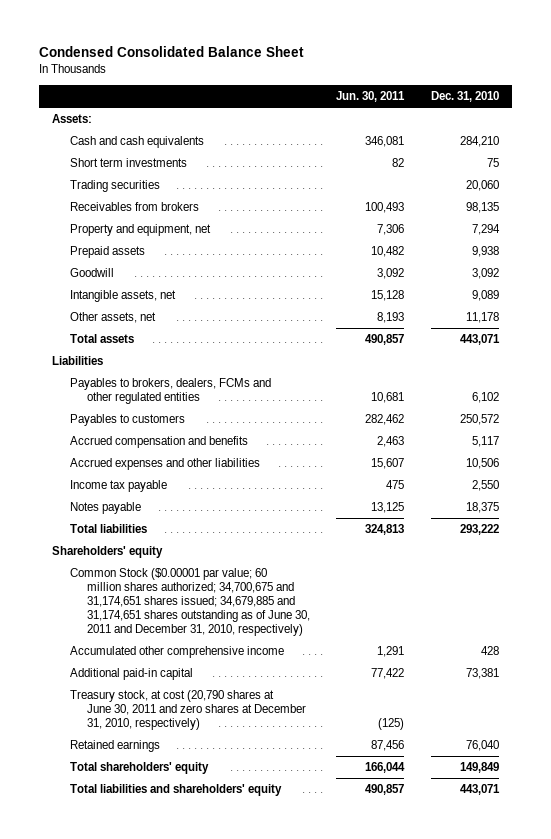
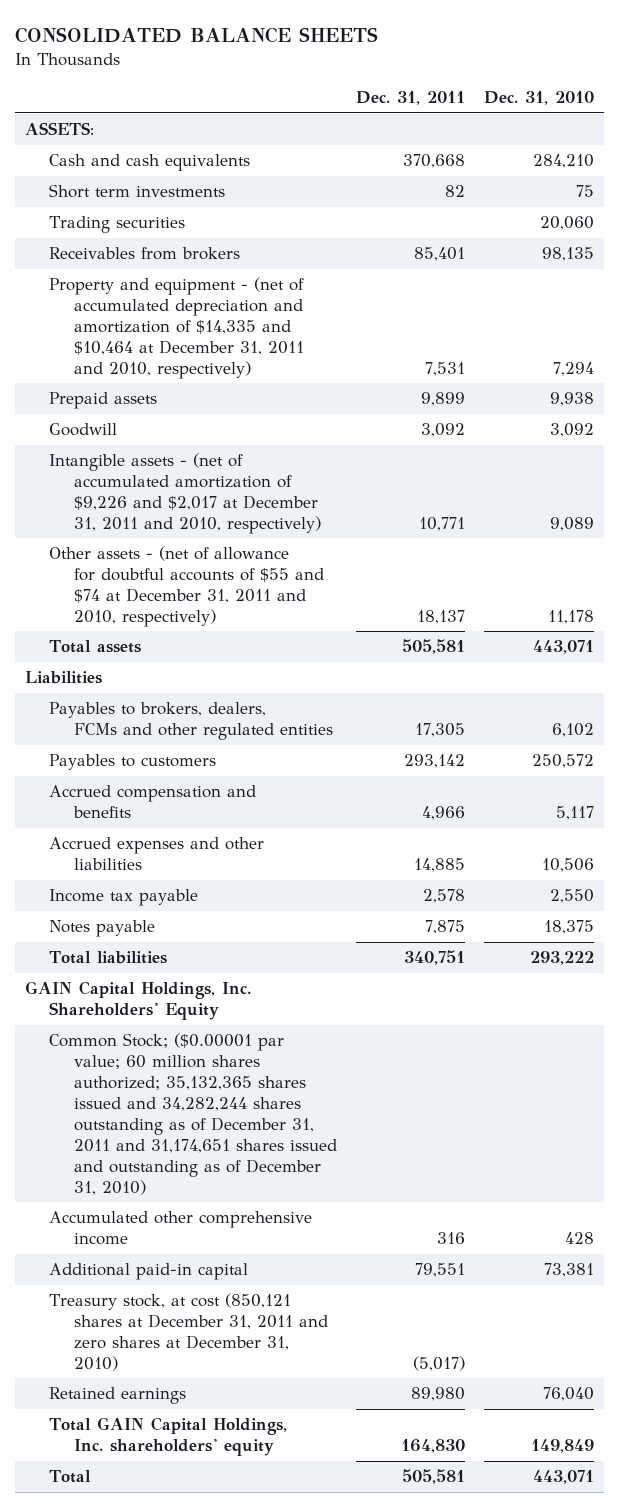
[39,46,305,58] Condensed Consolidated Balance Sheet -> [15,26,379,43] CONSOLIDATED BALANCE SHEETS
[336,91,406,103] Jun. 30, 2011 -> none
none -> [356,91,466,106] Dec. 31, 2011
[52,114,93,124] Assets: -> [24,122,94,136] ASSETS:
[69,224,211,237] Property and equipment, net -> [49,277,305,379] Property and equipment - (net of accumulated depreciation and amortization of $14,335 and $10,464 at December 31, 2011 and 2010, respectively)
[69,290,176,303] Intangible assets, net -> [49,453,322,534] Intangible assets - (net of accumulated amortization of $9,226 and $2,017 at December 31, 2011 and 2010, respectively)
[69,312,156,324] Other assets, net -> [49,546,325,627] Other assets - (net of allowance for doubtful accounts of $55 and $74 at December 31, 2011 and 2010, respectively)
[52,546,164,559] Shareholders' equity -> [24,981,251,1021] GAIN Capital Holdings, Inc. Shareholders' Equity
[69,568,311,637] Common Stock ($0.00001 par value; 60 million shares authorized; 34,700,675 and 31,174,651 shares issued; 34,679,885 and 31,174,651 shares outstanding as of June 30, 2011 and December 31, 2010, respectively) -> [49,1033,338,1195] Common Stock; ($0.00001 par value; 60 million shares authorized; 35,132,365 shares issued and 34,282,244 shares outstanding as of December 31, 2011 and 31,174,651 shares issued and outstanding as of December 31, 2010)
[69,690,307,731] Treasury stock, at cost (20,790 shares at June 30, 2011 and zero shares at December 31, 2010, respectively) -> [49,1293,329,1371] Treasury stock, at cost (850,121 shares at December 31, 2011 and zero shares at December 31, 2010)
[69,762,209,775] Total shareholders' equity -> [49,1417,288,1457] Total GAIN Capital Holdings, Inc. shareholders' equity
[69,784,282,797] Total liabilities and shareholders' equity -> [49,1470,92,1484] Total

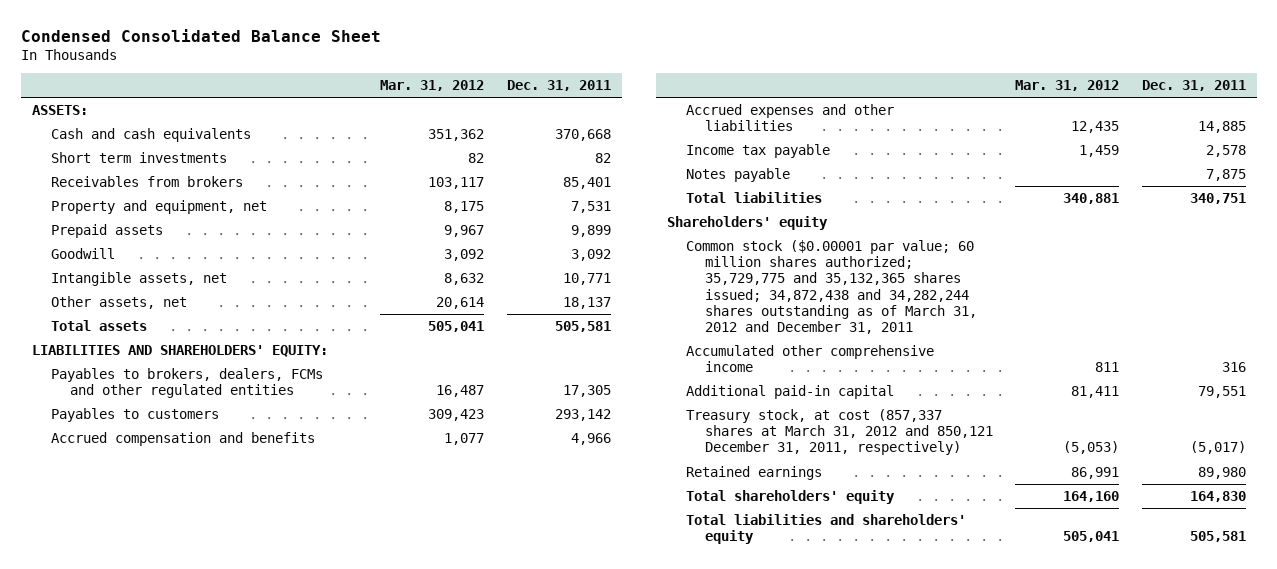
[15,26,379,43] CONSOLIDATED BALANCE SHEETS -> [20,28,381,42] Condensed Consolidated Balance Sheet
[484,91,595,106] Dec. 31, 2010 -> none
none -> [380,80,485,92] Mar. 31, 2012
[49,216,186,234] Trading securities -> none
[49,277,305,379] Property and equipment - (net of accumulated depreciation and amortization of $14,335 and $10,464 at December 31, 2011 and 2010, respectively) -> [50,199,267,214] Property and equipment, net
[49,453,322,534] Intangible assets - (net of accumulated amortization of $9,226 and $2,017 at December 31, 2011 and 2010, respectively) -> [50,271,227,286] Intangible assets, net
[49,546,325,627] Other assets - (net of allowance for doubtful accounts of $55 and $74 at December 31, 2011 and 2010, respectively) -> [50,295,187,309] Other assets, net
[24,671,102,685] Liabilities -> none
none -> [31,344,328,357] LIABILITIES AND SHAREHOLDERS' EQUITY:
[24,981,251,1021] GAIN Capital Holdings, Inc. Shareholders' Equity -> [666,215,828,230] Shareholders' equity
[49,1033,338,1195] Common Stock; ($0.00001 par value; 60 million shares authorized; 35,132,365 shares issued and 34,282,244 shares outstanding as of December 31, 2011 and 31,174,651 shares issued and outstanding as of December 31, 2010) -> [685,239,977,335] Common stock ($0.00001 par value; 60 million shares authorized; 35,729,775 and 35,132,365 shares issued; 34,872,438 and 34,282,244 shares outstanding as of March 31, 2012 and December 31, 2011
[49,1293,329,1371] Treasury stock, at cost (850,121 shares at December 31, 2011 and zero shares at December 31, 2010) -> [685,408,993,456] Treasury stock, at cost (857,337 shares at March 31, 2012 and 850,121 December 31, 2011, respectively)
[49,1417,288,1457] Total GAIN Capital Holdings, Inc. shareholders' equity -> [685,489,895,504] Total shareholders' equity
[49,1470,92,1484] Total -> [685,513,966,545] Total liabilities and shareholders' equity

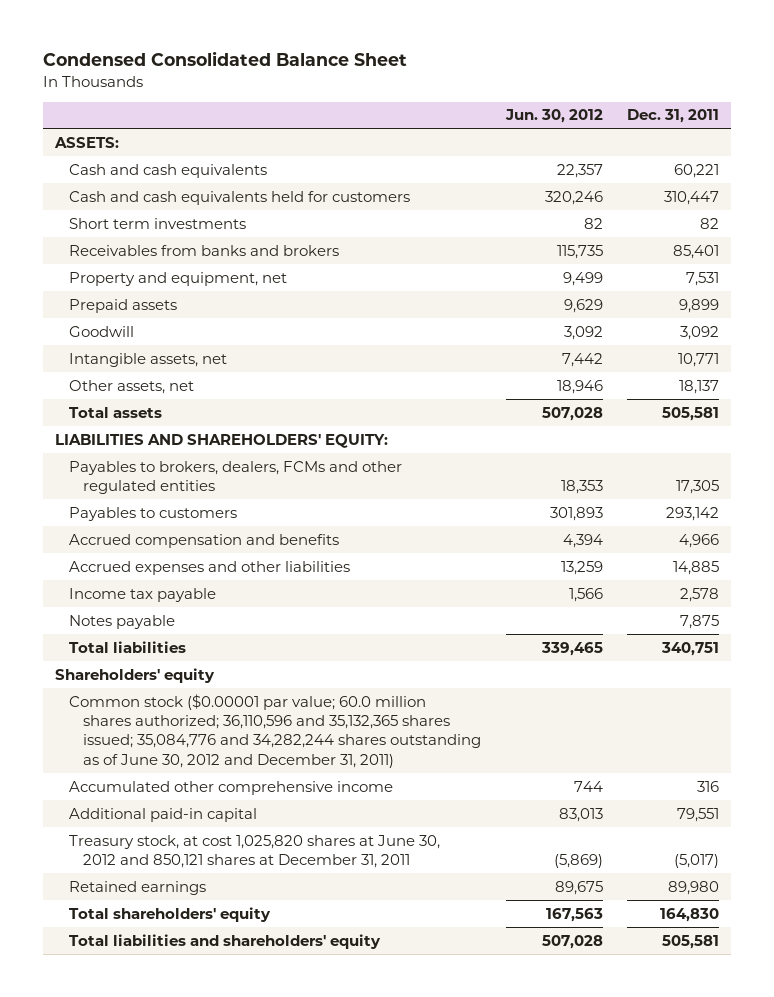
[380,80,485,92] Mar. 31, 2012 -> none
none -> [504,109,603,124] Jun. 30, 2012
[554,128,611,141] 370,668 -> [674,163,720,178] 60,221
none -> [69,190,411,205] Cash and cash equivalents held for customers
[50,175,243,187] Receivables from brokers -> [69,244,340,256] Receivables from banks and brokers
[685,239,977,335] Common stock ($0.00001 par value; 60 million shares authorized; 35,729,775 and 35,132,365 shares issued; 34,872,438 and 34,282,244 shares outstanding as of March 31, 2012 and December 31, 2011 -> [69,693,482,768] Common stock ($0.00001 par value; 60.0 million shares authorized; 36,110,596 and 35,132,365 shares issued; 35,084,776 and 34,282,244 shares outstanding as of June 30, 2012 and December 31, 2011)
[685,408,993,456] Treasury stock, at cost (857,337 shares at March 31, 2012 and 850,121 December 31, 2011, respectively) -> [69,834,441,868] Treasury stock, at cost 1,025,820 shares at June 30, 2012 and 850,121 shares at December 31, 2011

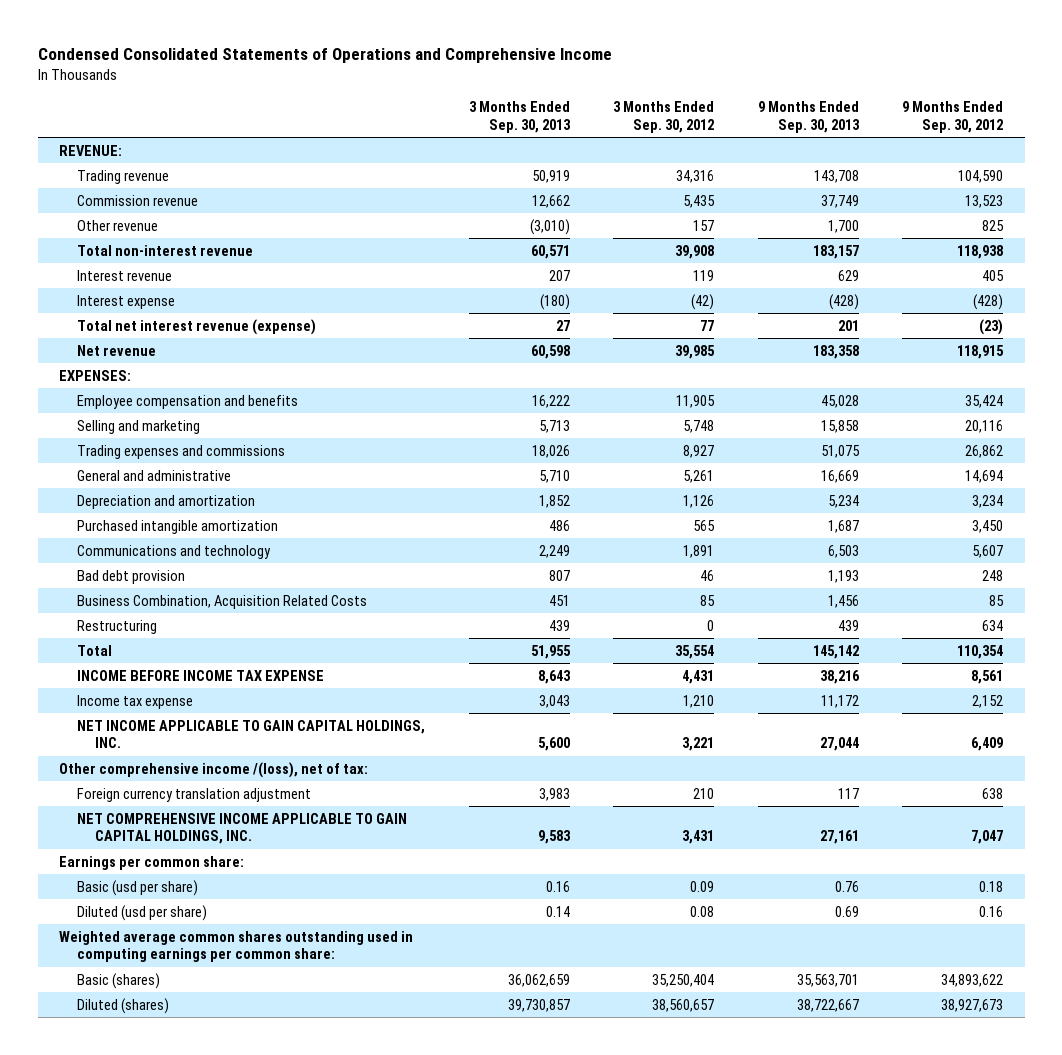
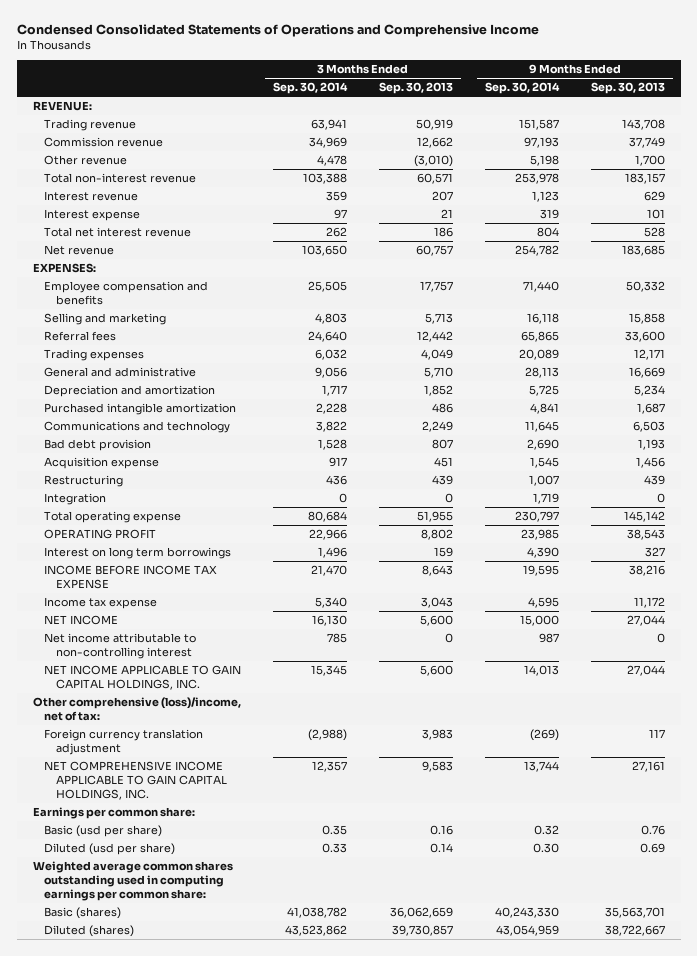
[613,101,715,134] 3 Months Ended Sep. 30, 2012 -> none
[902,101,1004,134] 9 Months Ended Sep. 30, 2012 -> none
none -> [272,82,348,95] Sep. 30, 2014
none -> [484,82,560,95] Sep. 30, 2014
[539,293,570,310] (180) -> [440,209,453,219] 21
[828,293,859,310] (428) -> [646,209,665,220] 101
[77,318,317,335] Total net interest revenue (expense) -> [44,227,192,238] Total net interest revenue
[555,319,570,331] 27 -> [433,227,453,238] 186
[837,319,859,331] 201 -> [643,227,665,238] 528
[530,344,570,359] 60,598 -> [415,245,453,257] 60,757
[812,344,859,359] 183,358 -> [621,245,665,257] 183,685
[531,394,570,408] 16,222 -> [419,281,453,293] 17,757
[820,394,859,408] 45,028 -> [625,281,665,293] 50,332
none -> [44,331,117,342] Referral fees
[77,444,286,459] Trading expenses and commissions -> [44,349,145,362] Trading expenses
[531,444,570,458] 18,026 -> [420,349,453,361] 4,049
[820,444,860,458] 51,075 -> [633,349,665,361] 12,171
[77,594,368,609] Business Combination, Acquisition Related Costs -> [44,457,160,470] Acquisition expense
none -> [44,493,107,506] Integration
[77,644,113,656] Total -> [44,511,182,524] Total operating expense
none -> [44,529,157,540] OPERATING PROFIT
none -> [44,547,232,560] Interest on long term borrowings
none -> [44,615,119,626] NET INCOME
none -> [44,633,197,660] Net income attributable to non-controlling interest
[59,761,369,778] Other comprehensive income /(loss), net of tax: -> [32,697,241,722] Other comprehensive (loss)/income, net of tax:

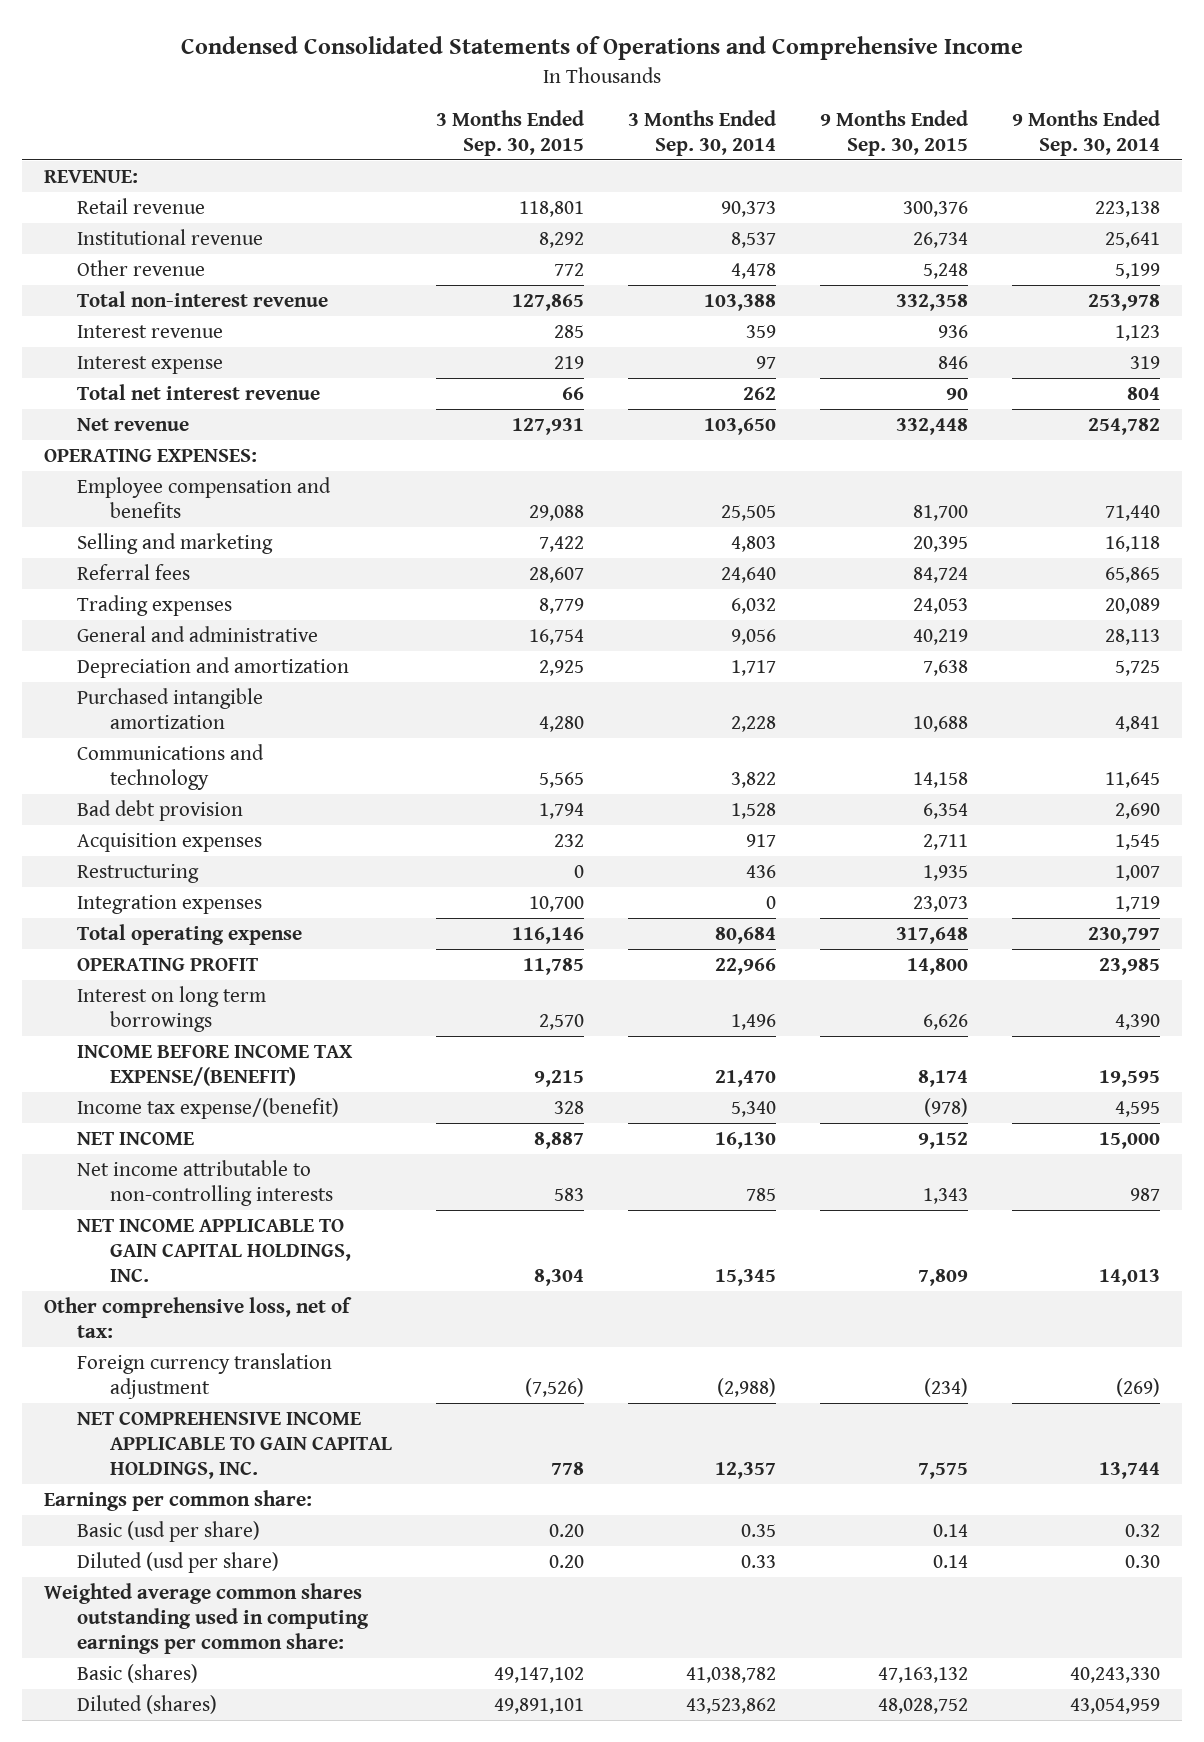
[378,82,453,95] Sep. 30, 2013 -> none
[590,82,665,95] Sep. 30, 2013 -> none
none -> [436,109,585,156] 3 Months Ended Sep. 30, 2015
none -> [820,109,969,156] 9 Months Ended Sep. 30, 2015
[44,119,137,132] Trading revenue -> none
none -> [77,198,206,215] Retail revenue
[44,137,164,148] Commission revenue -> [77,229,264,246] Institutional revenue
[308,137,347,149] 34,969 -> [731,232,777,249] 8,537
[523,137,559,149] 97,193 -> [1104,232,1160,249] 25,641
[529,155,559,167] 5,198 -> [1114,263,1160,280] 5,199
[32,263,96,274] EXPENSES: -> [43,449,257,463] OPERATING EXPENSES:
[44,457,160,470] Acquisition expense -> [77,833,263,853] Acquisition expenses
[44,493,107,506] Integration -> [77,895,263,915] Integration expenses
[44,565,218,590] INCOME BEFORE INCOME TAX EXPENSE -> [77,1045,354,1087] INCOME BEFORE INCOME TAX EXPENSE/(BENEFIT)
[44,597,158,610] Income tax expense -> [77,1098,340,1120] Income tax expense/(benefit)
[44,633,197,660] Net income attributable to non-controlling interest -> [77,1160,334,1207] Net income attributable to non-controlling interests
[32,697,241,722] Other comprehensive (loss)/income, net of tax: -> [43,1297,352,1339] Other comprehensive loss, net of tax:

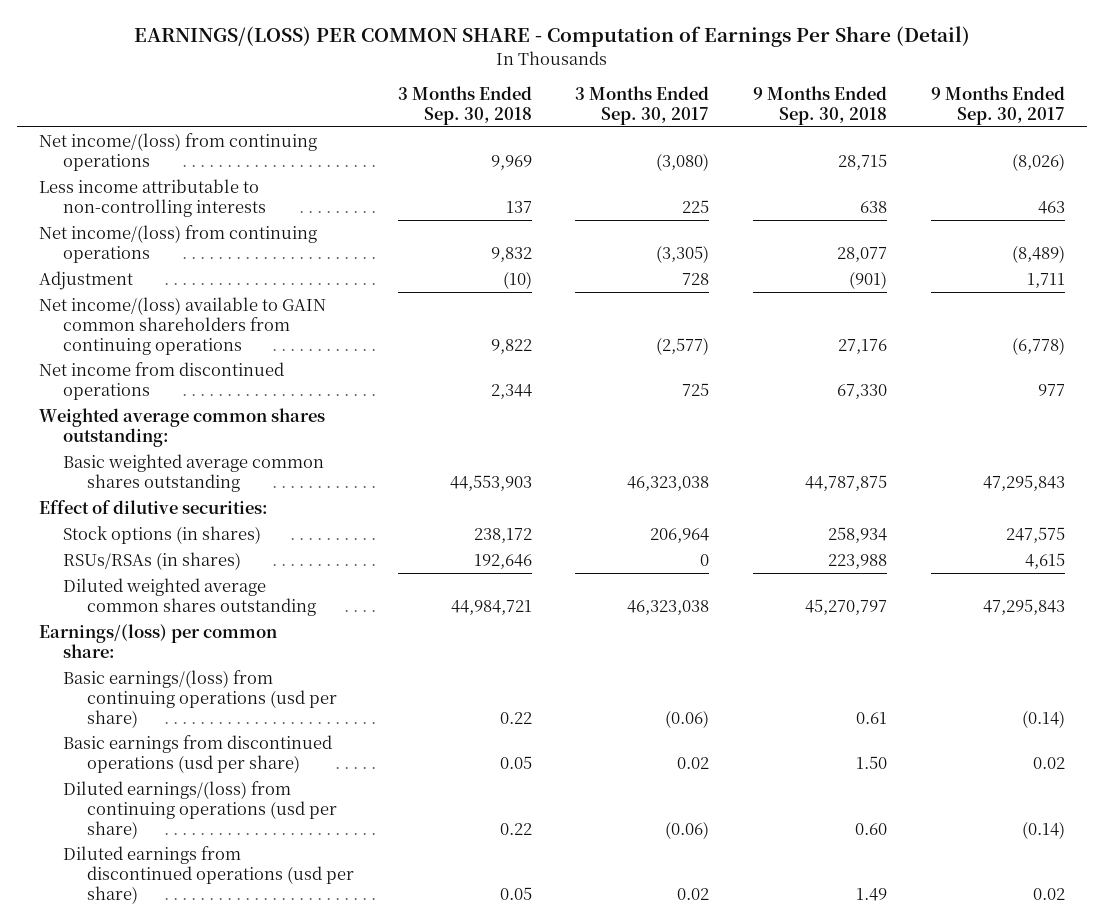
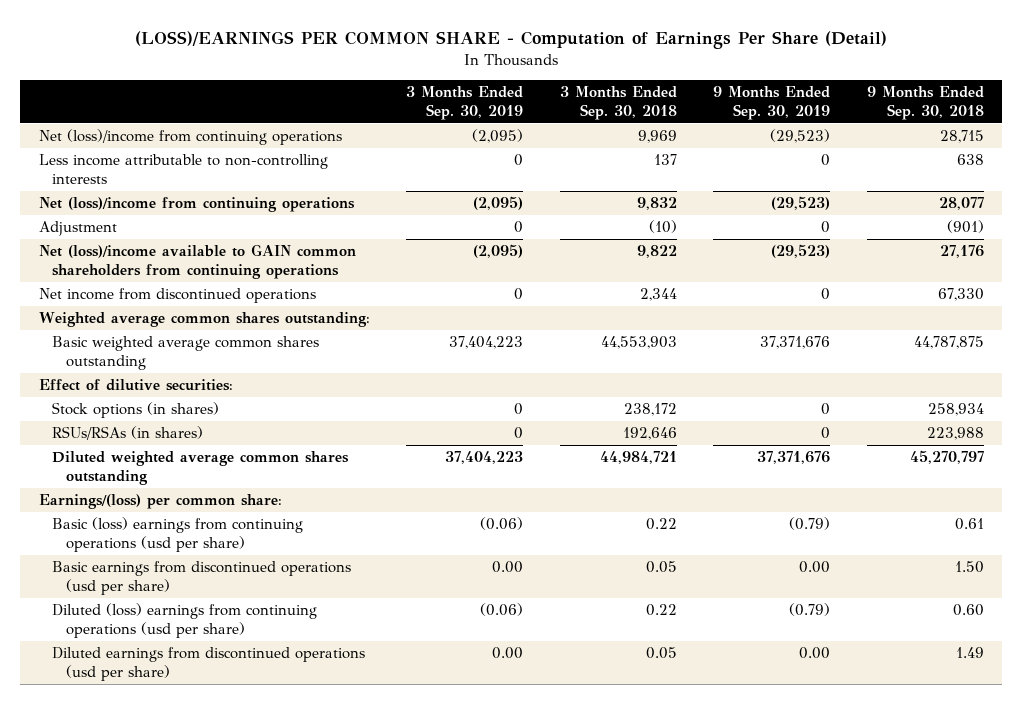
[133,26,970,48] EARNINGS/(LOSS) PER COMMON SHARE - Computation of Earnings Per Share (Detail) -> [135,31,888,50] (LOSS)/EARNINGS PER COMMON SHARE - Computation of Earnings Per Share (Detail)
[575,86,710,126] 3 Months Ended Sep. 30, 2017 -> none
[931,86,1066,126] 9 Months Ended Sep. 30, 2017 -> none
none -> [406,86,524,120] 3 Months Ended Sep. 30, 2019
none -> [713,86,831,120] 9 Months Ended Sep. 30, 2019
[38,132,317,171] Net income/(loss) from continuing operations -> [38,129,342,146] Net (loss)/income from continuing operations
[38,224,317,263] Net income/(loss) from continuing operations -> [38,197,355,213] Net (loss)/income from continuing operations
[38,296,326,355] Net income/(loss) available to GAIN common shareholders from continuing operations -> [38,244,356,280] Net (loss)/income available to GAIN common shareholders from continuing operations
[62,669,337,728] Basic earnings/(loss) from continuing operations (usd per share) -> [52,517,304,553] Basic (loss) earnings from continuing operations (usd per share)
[62,780,337,839] Diluted earnings/(loss) from continuing operations (usd per share) -> [52,603,318,639] Diluted (loss) earnings from continuing operations (usd per share)

